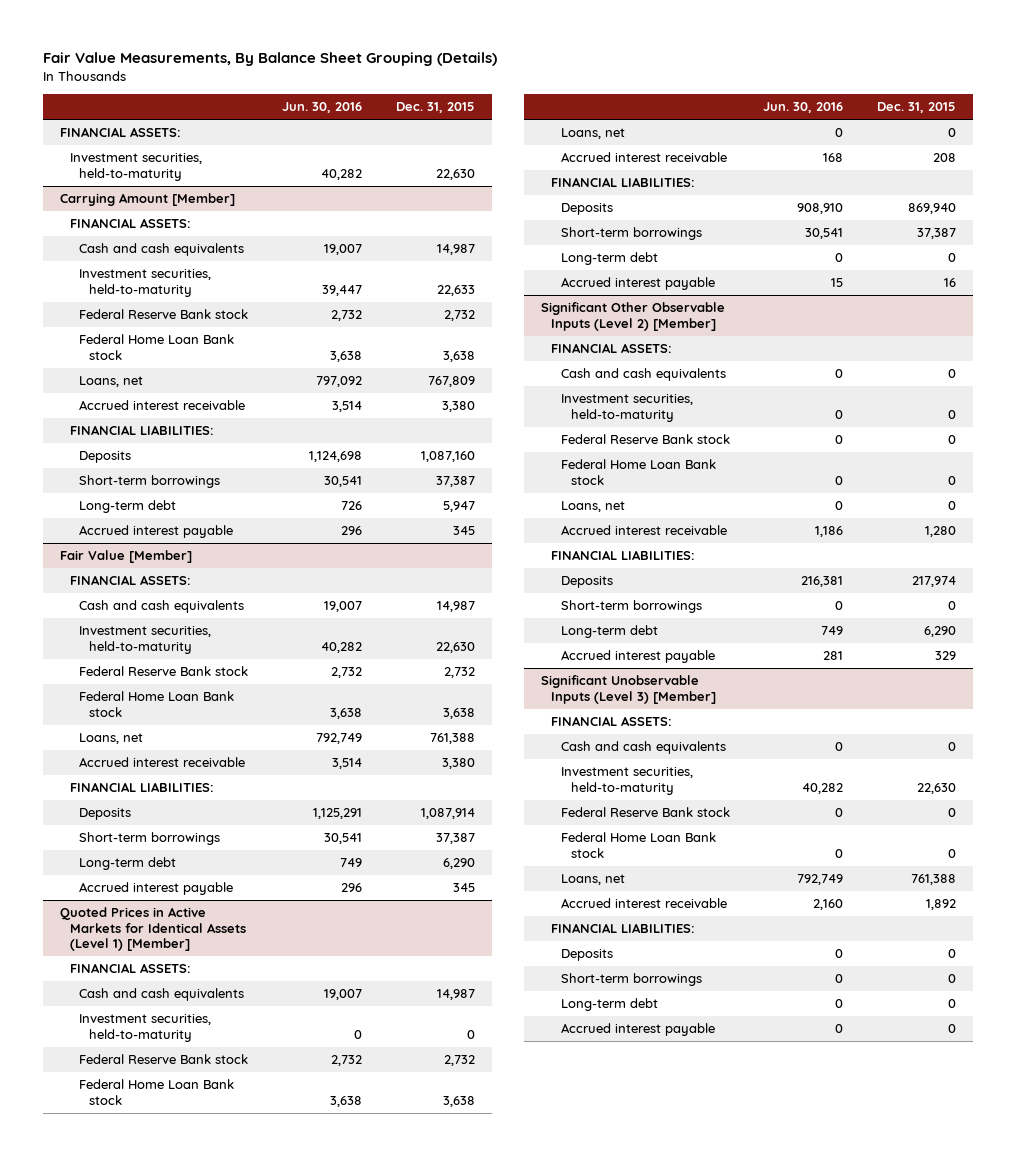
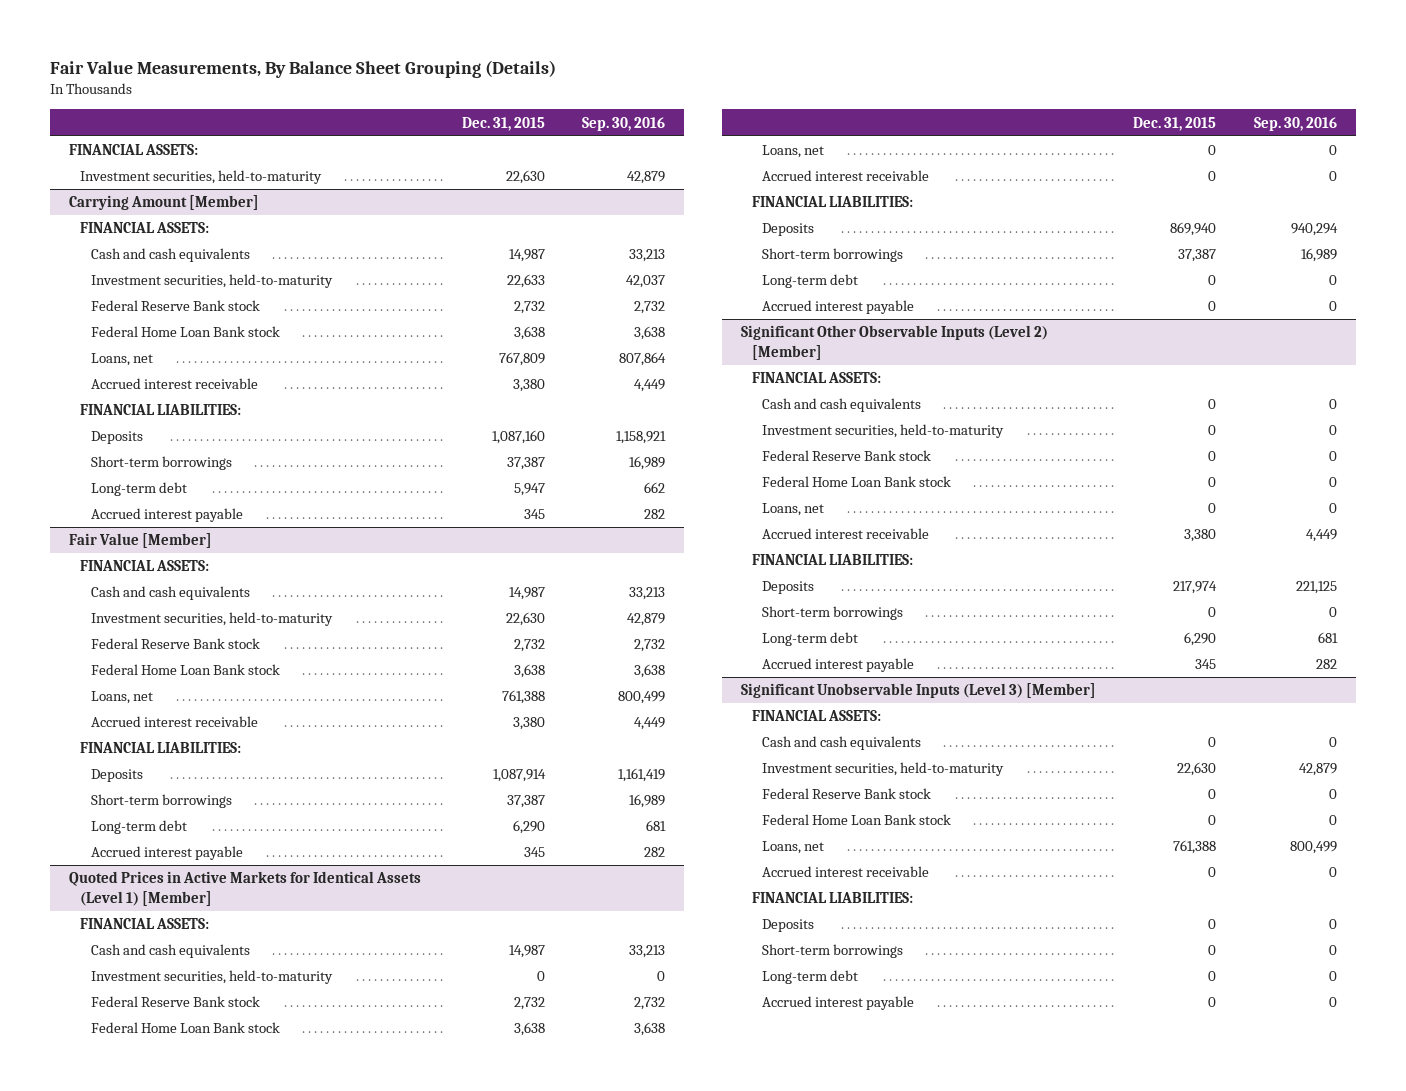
[282,102,363,114] Jun. 30, 2016 -> none
none -> [582,116,666,131] Sep. 30, 2016
[933,153,957,163] 208 -> [1208,171,1217,182] 0
[944,278,957,288] 16 -> [1208,301,1217,312] 0
[925,526,957,538] 1,280 -> [1184,529,1217,543] 3,380
[935,651,957,661] 329 -> [1195,659,1217,670] 345
[926,899,957,911] 1,892 -> [1208,867,1217,878] 0

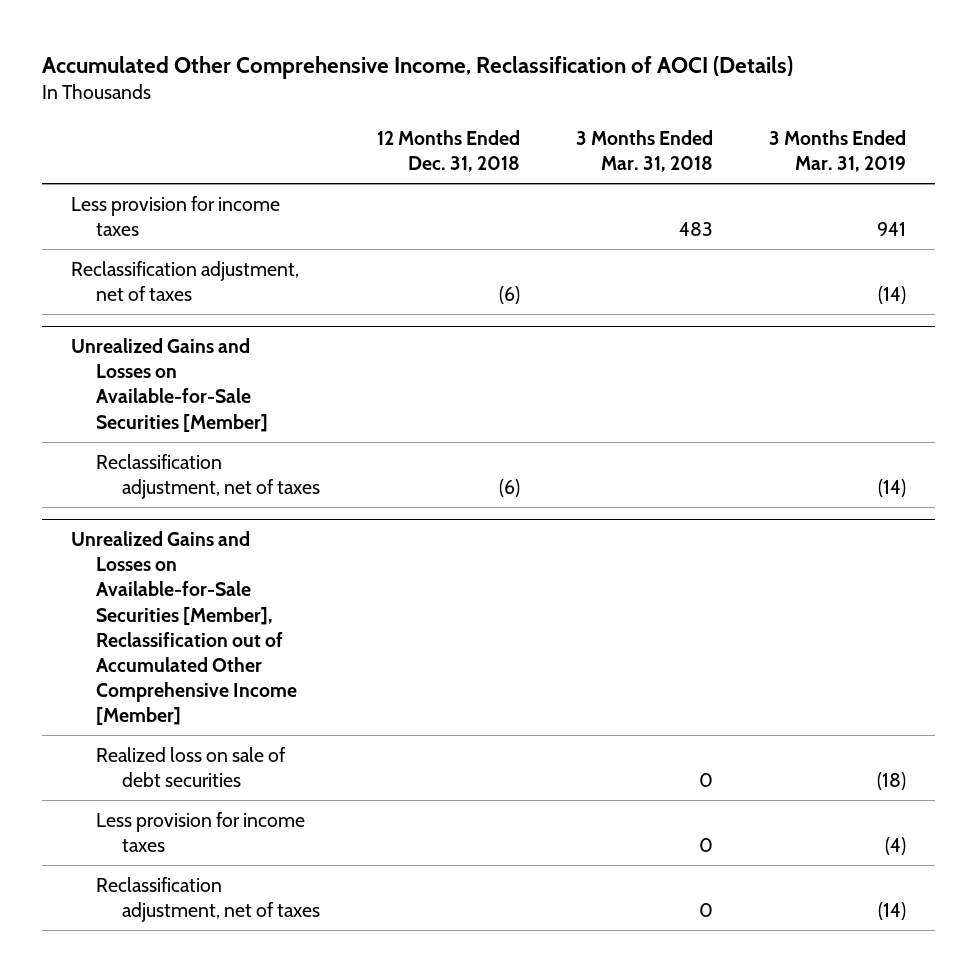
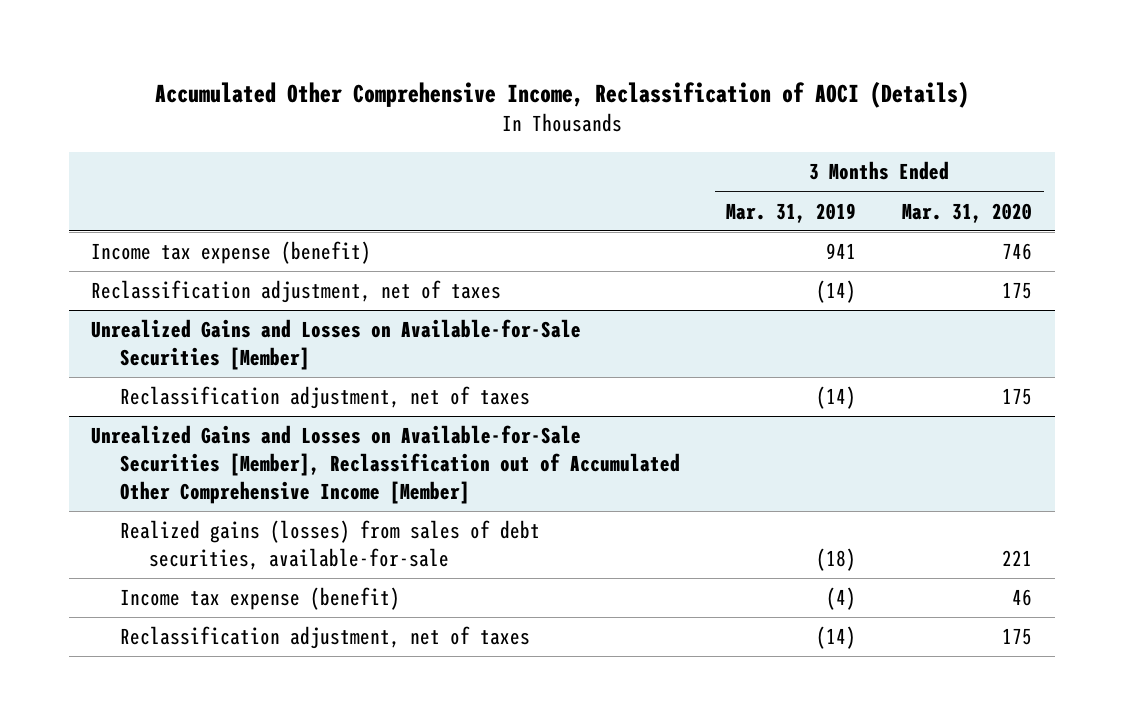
[376,129,520,172] 12 Months Ended Dec. 31, 2018 -> none
[576,129,714,172] 3 Months Ended Mar. 31, 2018 -> none
none -> [902,202,1033,223] Mar. 31, 2020
[70,195,280,236] Less provision for income taxes -> [91,241,372,265] Income tax expense (benefit)
[96,746,287,787] Realized loss on sale of debt securities -> [120,520,541,570] Realized gains (losses) from sales of debt securities, available-for-sale
[96,811,306,852] Less provision for income taxes -> [120,587,401,611] Income tax expense (benefit)

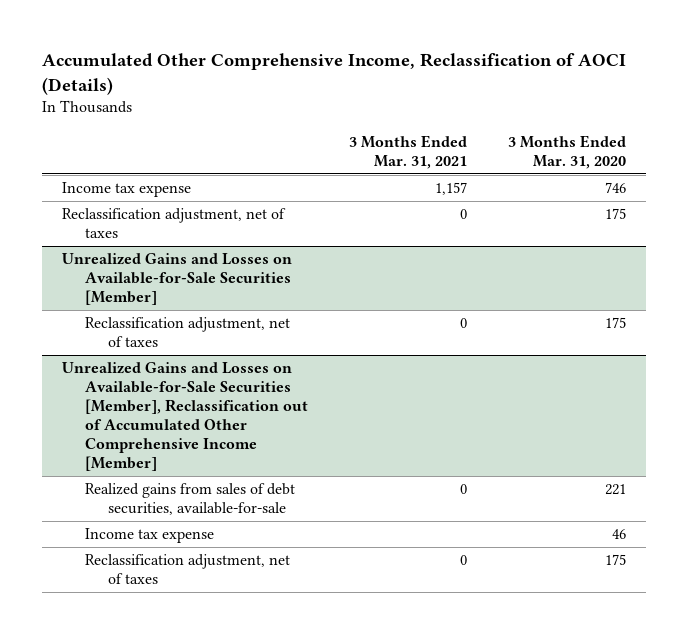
[726,202,857,223] Mar. 31, 2019 -> none
none -> [348,134,467,169] 3 Months Ended Mar. 31, 2021
[91,241,372,265] Income tax expense (benefit) -> [62,182,192,198] Income tax expense
[120,520,541,570] Realized gains (losses) from sales of debt securities, available-for-sale -> [85,483,296,516] Realized gains from sales of debt securities, available-for-sale
[120,587,401,611] Income tax expense (benefit) -> [85,528,215,544] Income tax expense

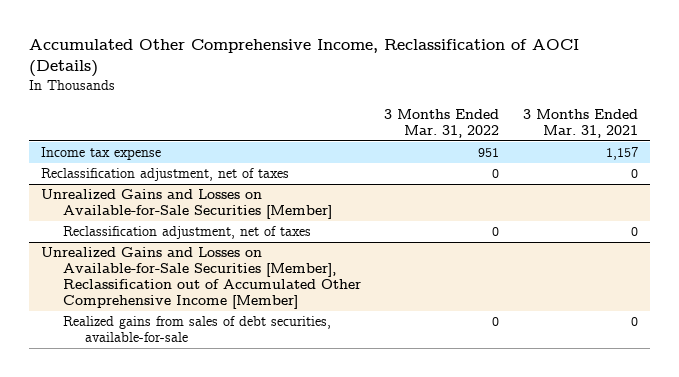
[507,134,626,169] 3 Months Ended Mar. 31, 2020 -> none
none -> [384,108,500,138] 3 Months Ended Mar. 31, 2022
[85,528,215,544] Income tax expense -> none
[85,554,291,585] Reclassification adjustment, net of taxes -> none

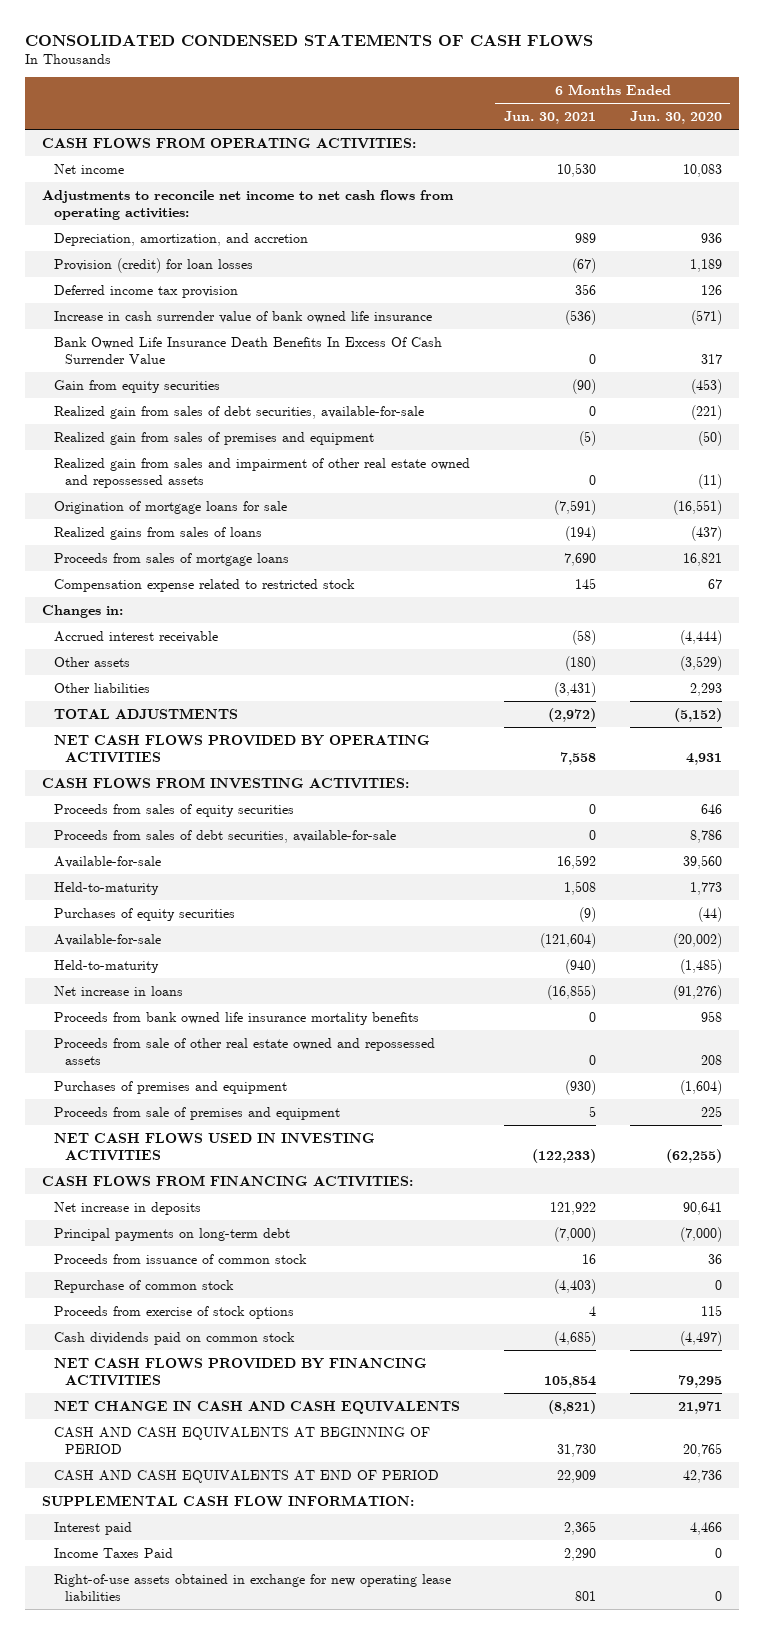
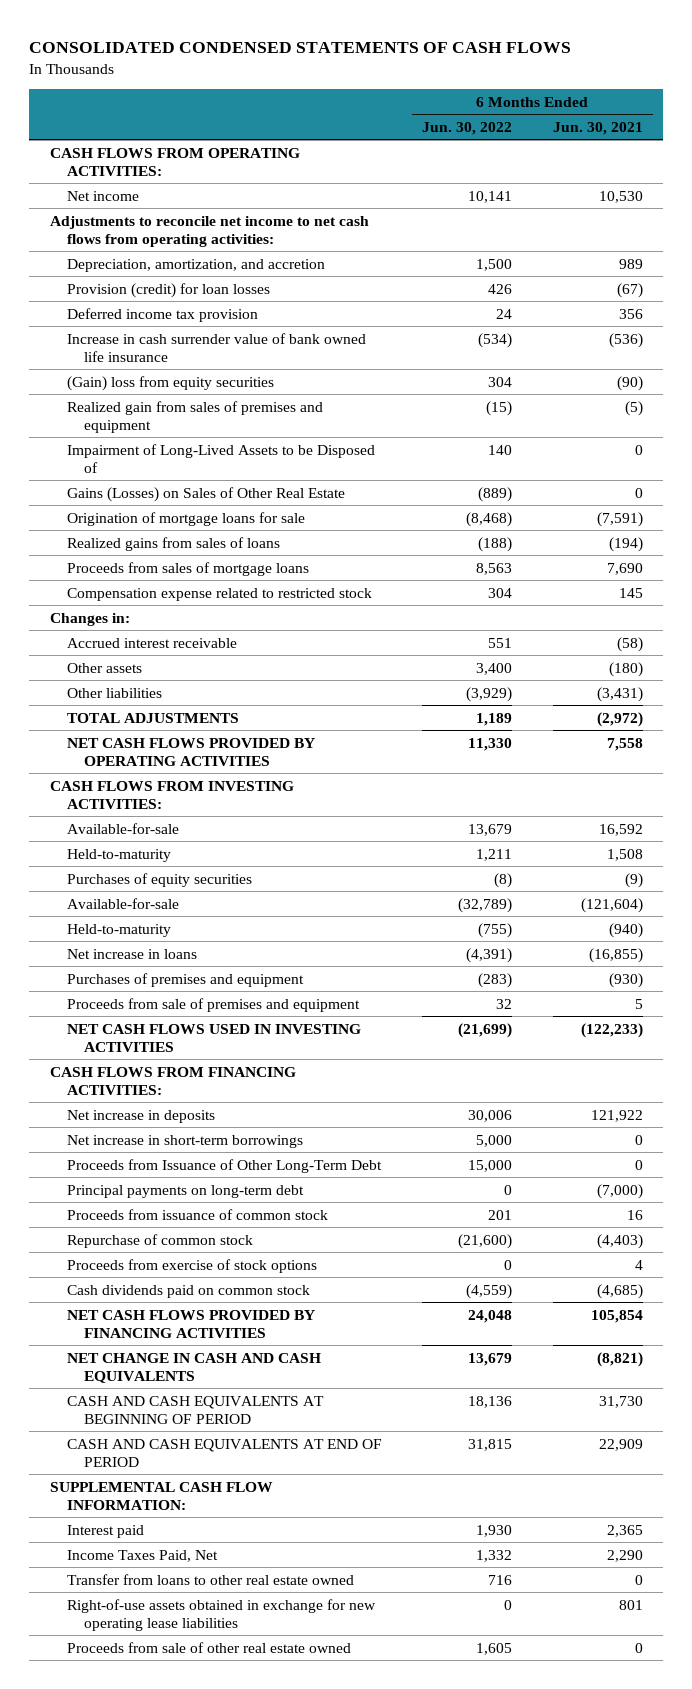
[629,110,722,124] Jun. 30, 2020 -> none
none -> [422,121,513,135] Jun. 30, 2022
[53,336,442,364] Bank Owned Life Insurance Death Benefits In Excess Of Cash Surrender Value -> none
[53,405,424,419] Realized gain from sales of debt securities, available-for-sale -> none
[53,379,220,393] Gain from equity securities -> [66,375,274,391] (Gain) loss from equity securities
none -> [66,443,375,473] Impairment of Long-Lived Assets to be Disposed of
[53,457,470,488] Realized gain from sales and impairment of other real estate owned and repossessed assets -> [66,486,345,502] Gains (Losses) on Sales of Other Real Estate
[53,803,294,817] Proceeds from sales of equity securities -> none
[53,829,396,843] Proceeds from sales of debt securities, available-for-sale -> none
[53,1011,419,1025] Proceeds from bank owned life insurance mortality benefits -> none
[53,1037,435,1065] Proceeds from sale of other real estate owned and repossessed assets -> none
none -> [66,1134,303,1148] Net increase in short-term borrowings
none -> [66,1158,382,1173] Proceeds from Issuance of Other Long-Term Debt
[53,1547,173,1558] Income Taxes Paid -> [66,1549,218,1562] Income Taxes Paid, Net
none -> [66,1573,354,1585] Transfer from loans to other real estate owned
none -> [66,1641,351,1653] Proceeds from sale of other real estate owned

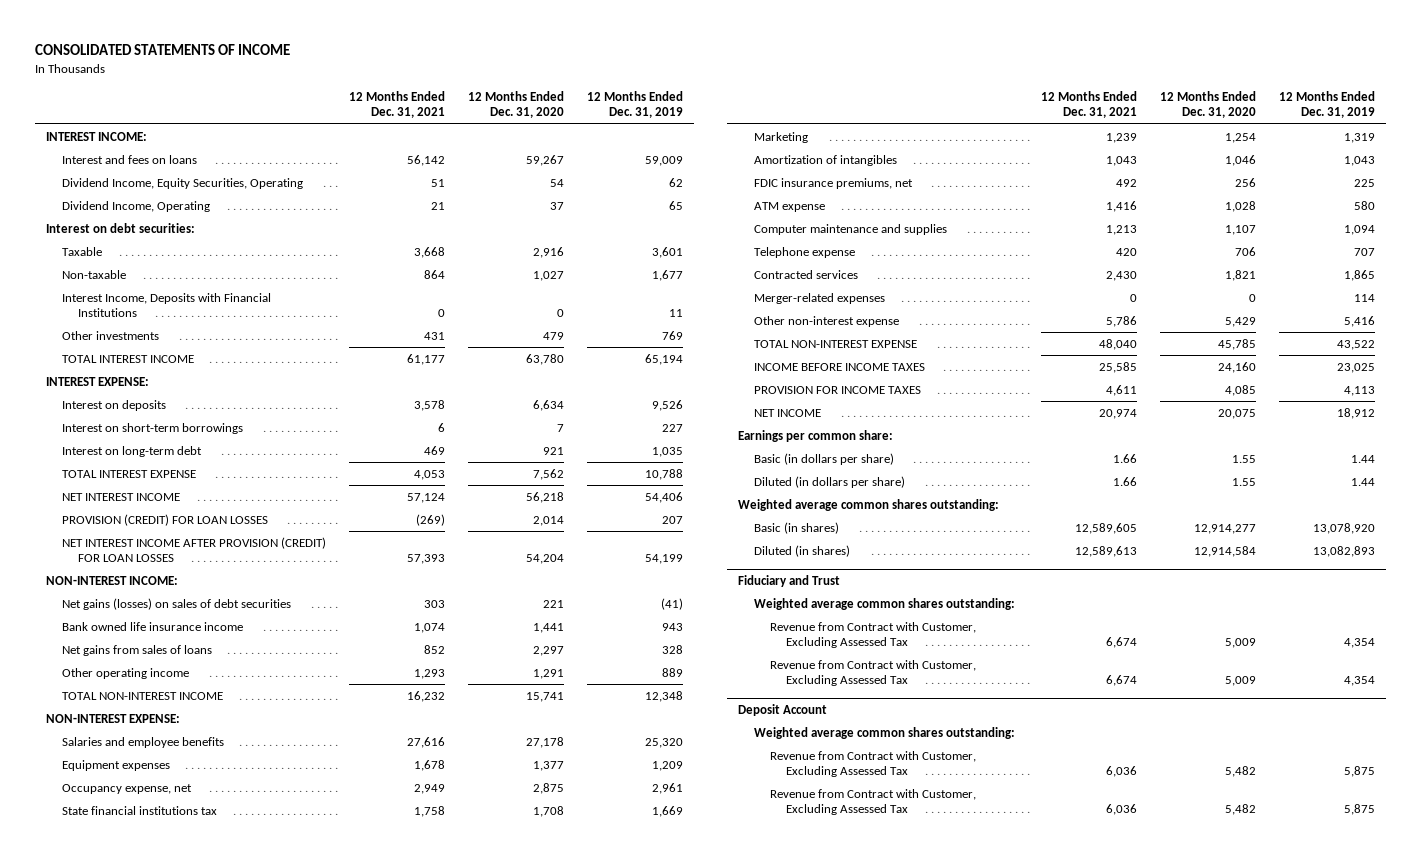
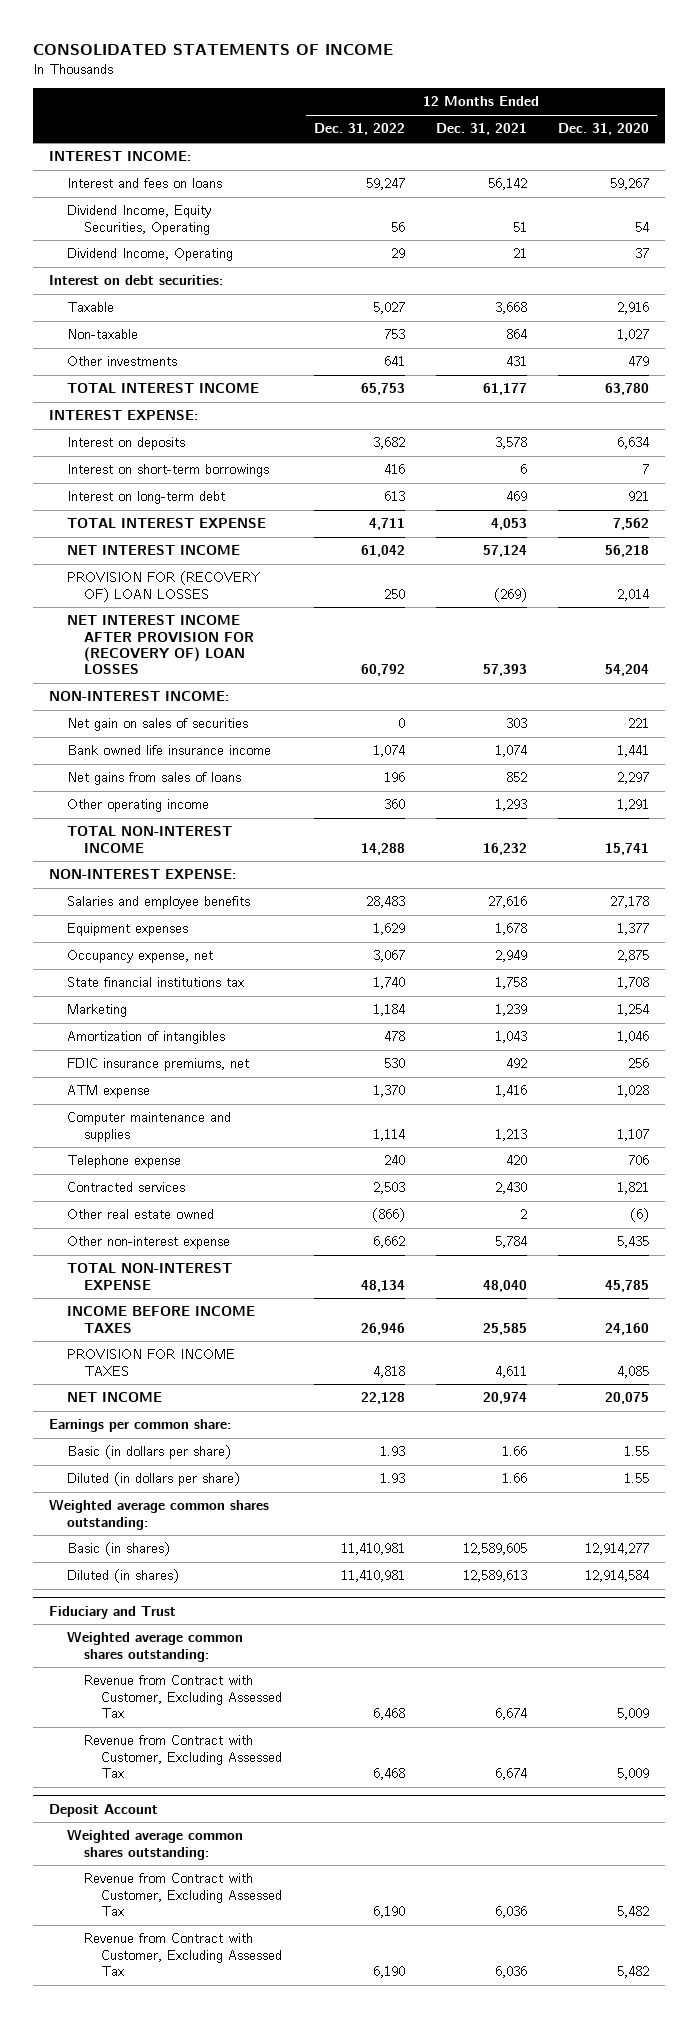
[586,91,683,119] 12 Months Ended Dec. 31, 2019 -> none
none -> [313,123,405,136] Dec. 31, 2022
[62,292,272,317] Interest Income, Deposits with Financial Institutions -> none
[62,513,269,526] PROVISION (CREDIT) FOR LOAN LOSSES -> [66,571,260,602] PROVISION FOR (RECOVERY OF) LOAN LOSSES
[62,536,327,562] NET INTEREST INCOME AFTER PROVISION (CREDIT) FOR LOAN LOSSES -> [66,615,254,675] NET INTEREST INCOME AFTER PROVISION FOR (RECOVERY OF) LOAN LOSSES
[62,597,292,610] Net gains (losses) on sales of debt securities -> [66,718,248,732] Net gain on sales of securities
[754,292,886,304] Merger-related expenses -> none
none -> [66,1209,214,1220] Other real estate owned
[1106,315,1138,327] 5,786 -> [494,1236,527,1249] 5,784
[1224,316,1256,327] 5,429 -> [616,1236,649,1249] 5,435

